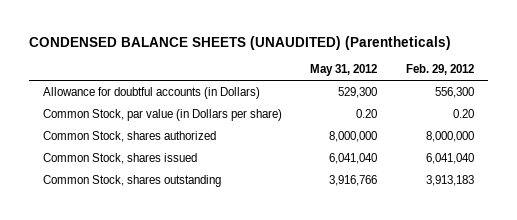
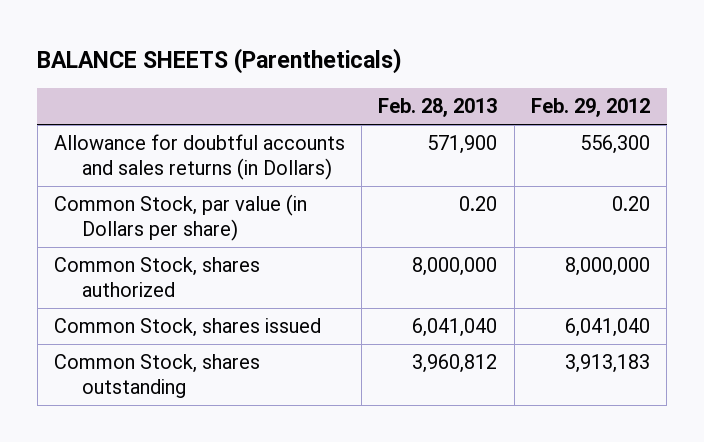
[28,35,451,50] CONDENSED BALANCE SHEETS (UNAUDITED) (Parentheticals) -> [37,47,403,74] BALANCE SHEETS (Parentheticals)
[310,64,378,77] May 31, 2012 -> none
none -> [378,98,498,118] Feb. 28, 2013
[43,86,261,99] Allowance for doubtful accounts (in Dollars) -> [53,134,345,181] Allowance for doubtful accounts and sales returns (in Dollars)

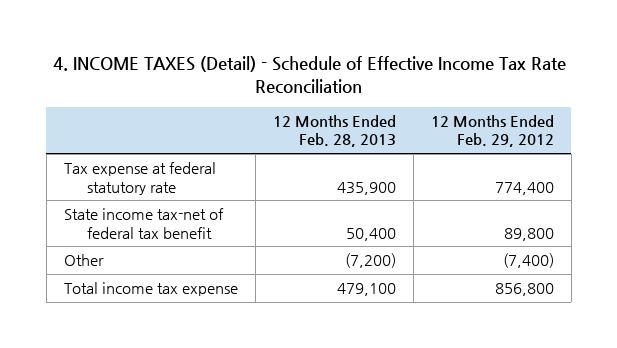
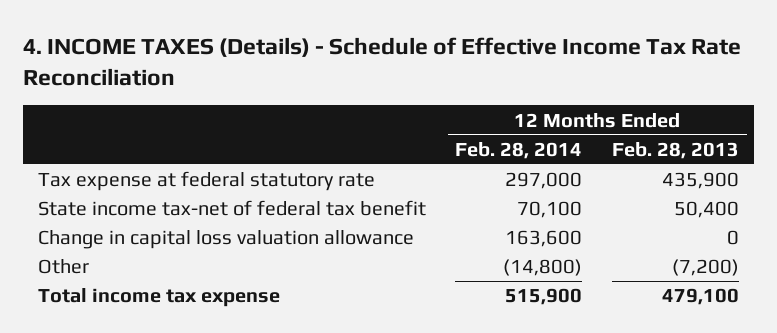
[52,56,566,94] 4. INCOME TAXES (Detail) - Schedule of Effective Income Tax Rate Reconciliation -> [22,36,741,87] 4. INCOME TAXES (Details) - Schedule of Effective Income Tax Rate Reconciliation
[430,114,554,148] 12 Months Ended Feb. 29, 2012 -> none
none -> [455,141,583,159] Feb. 28, 2014
none -> [37,230,414,250] Change in capital loss valuation allowance

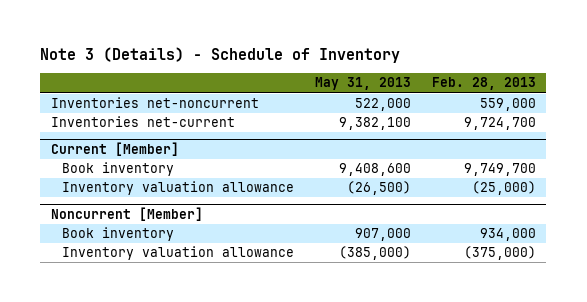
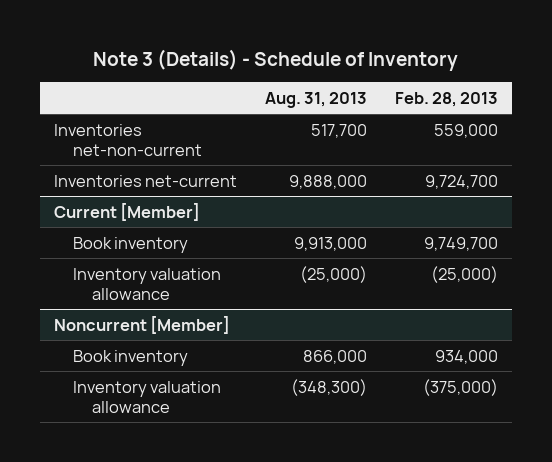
[315,77,412,91] May 31, 2013 -> none
none -> [265,91,368,108] Aug. 31, 2013
[50,97,259,109] Inventories net-noncurrent -> [53,123,203,156] Inventories net-non-current

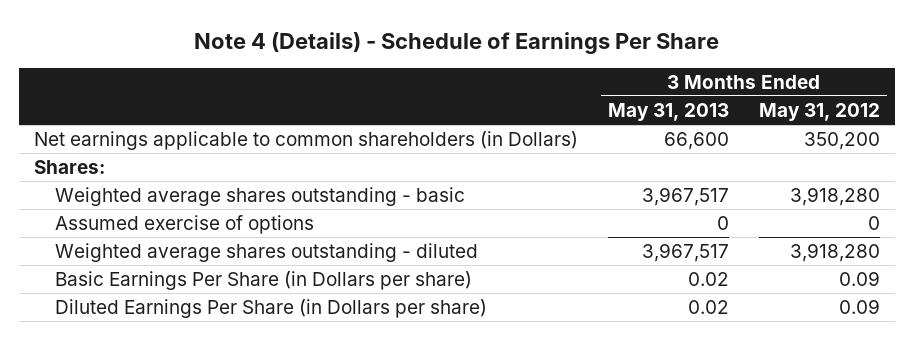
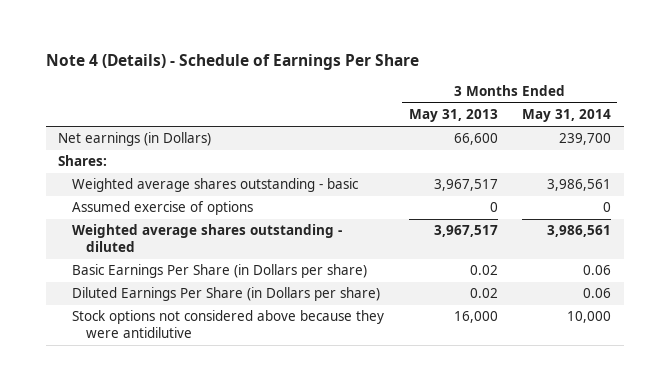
[758,102,880,121] May 31, 2012 -> none
none -> [522,109,612,123] May 31, 2014
[34,131,579,151] Net earnings applicable to common shareholders (in Dollars) -> [57,132,211,147] Net earnings (in Dollars)
none -> [71,310,384,338] Stock options not considered above because they were antidilutive

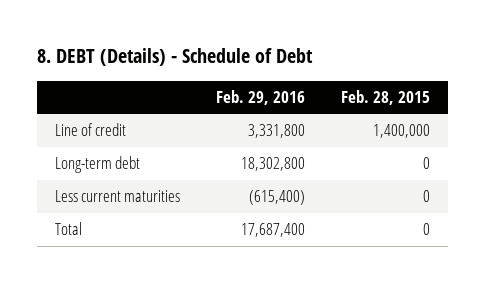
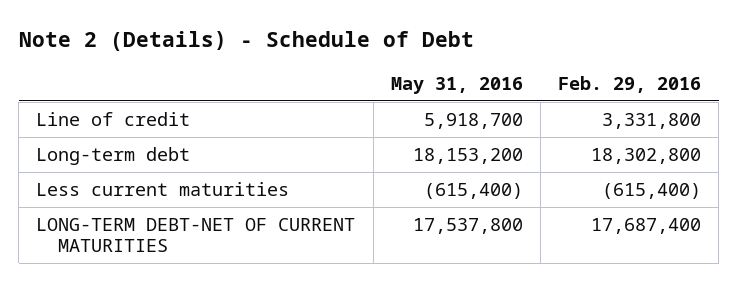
[36,48,313,67] 8. DEBT (Details) - Schedule of Debt -> [18,31,474,52] Note 2 (Details) - Schedule of Debt
[340,90,430,106] Feb. 28, 2015 -> none
none -> [390,76,523,94] May 31, 2016
[54,222,82,236] Total -> [36,218,356,253] LONG-TERM DEBT-NET OF CURRENT MATURITIES

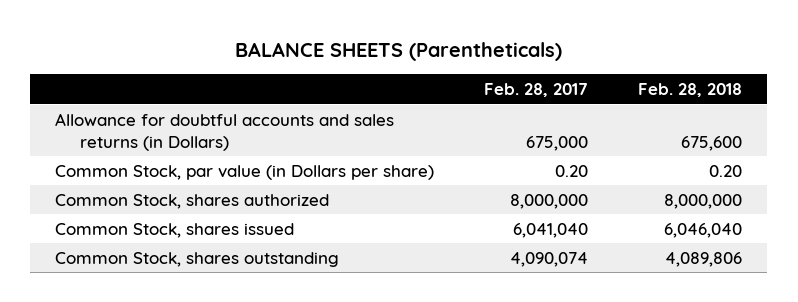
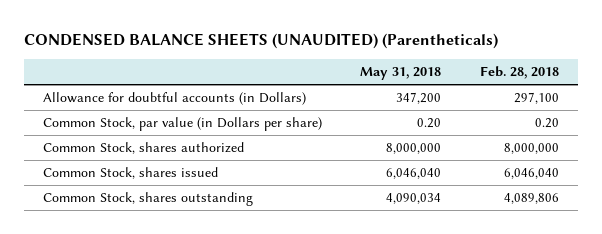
[234,41,562,61] BALANCE SHEETS (Parentheticals) -> [23,33,498,50] CONDENSED BALANCE SHEETS (UNAUDITED) (Parentheticals)
[484,82,589,97] Feb. 28, 2017 -> none
none -> [360,67,442,81] May 31, 2018
[55,112,395,151] Allowance for doubtful accounts and sales returns (in Dollars) -> [42,92,306,106] Allowance for doubtful accounts (in Dollars)
[681,135,743,151] 675,600 -> [513,92,559,105] 297,100

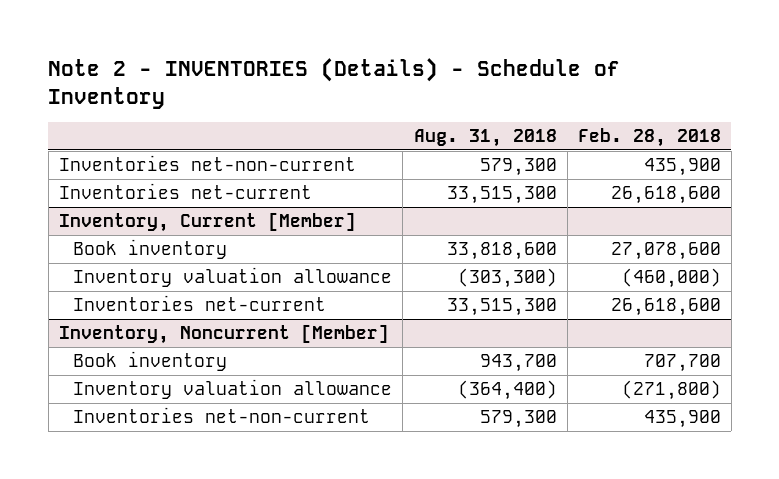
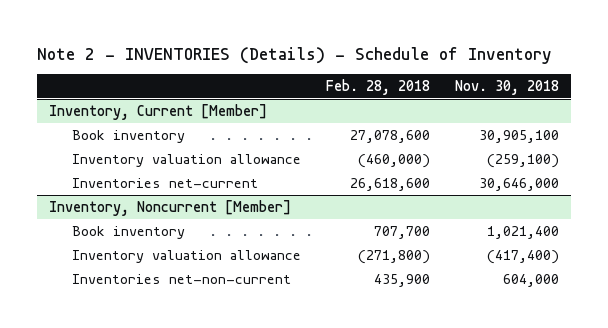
[413,128,557,147] Aug. 31, 2018 -> none
none -> [454,80,559,96] Nov. 30, 2018
[58,155,356,172] Inventories net-non-current -> none
[58,183,312,200] Inventories net-current -> none

